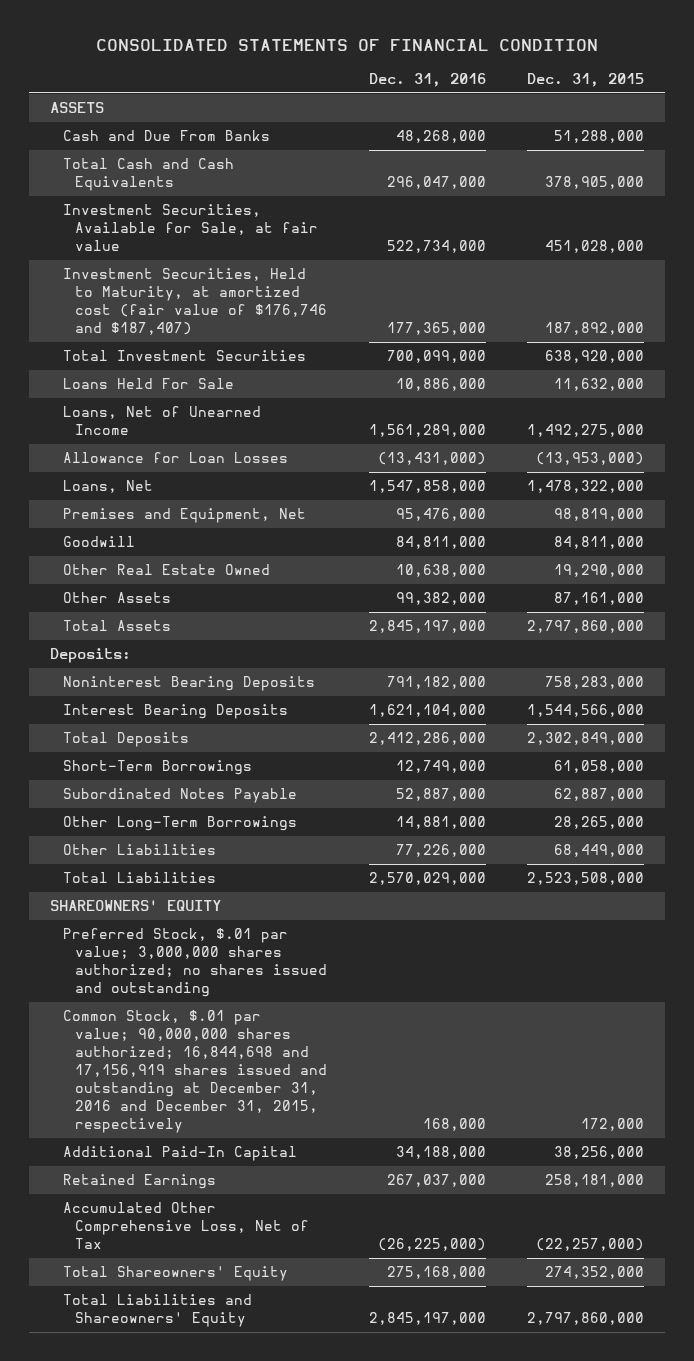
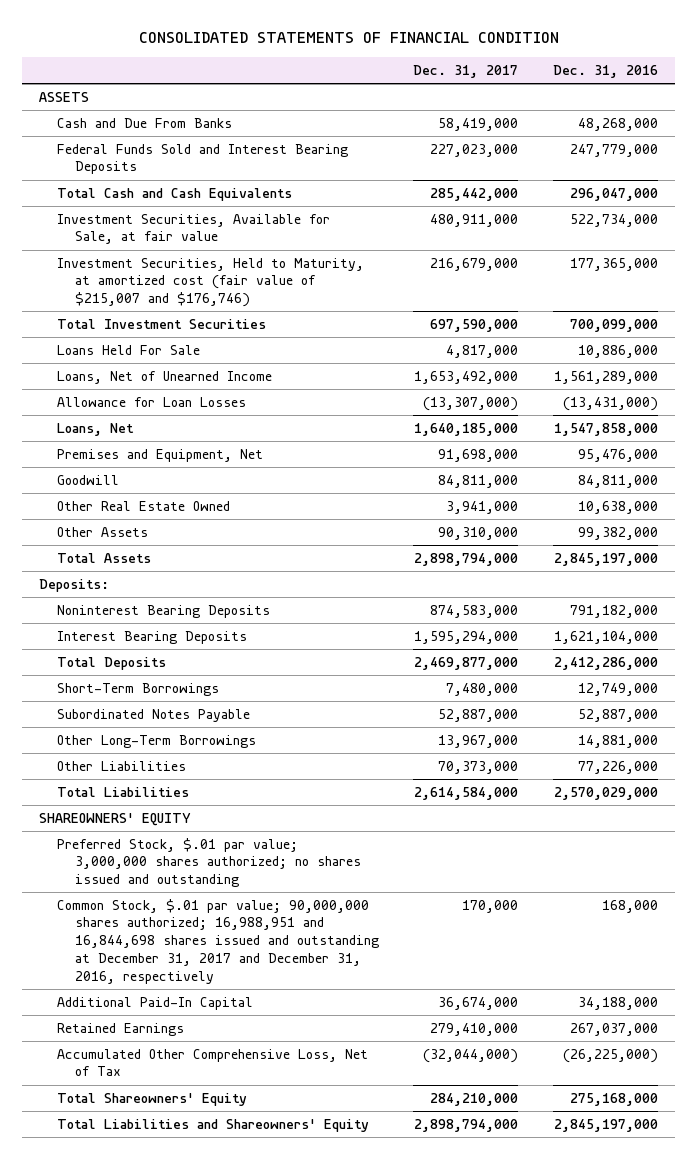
[527,73,645,88] Dec. 31, 2015 -> none
none -> [413,65,519,79] Dec. 31, 2017
none -> [57,143,349,175] Federal Funds Sold and Interest Bearing Deposits
[62,268,328,336] Investment Securities, Held to Maturity, at amortized cost (fair value of $176,746 and $187,407) -> [57,257,365,308] Investment Securities, Held to Maturity, at amortized cost (fair value of $215,007 and $176,746)
[62,1010,328,1134] Common Stock, $.01 par value; 90,000,000 shares authorized; 16,844,698 and 17,156,919 shares issued and outstanding at December 31, 2016 and December 31, 2015, respectively -> [57,898,379,984] Common Stock, $.01 par value; 90,000,000 shares authorized; 16,988,951 and 16,844,698 shares issued and outstanding at December 31, 2017 and December 31, 2016, respectively

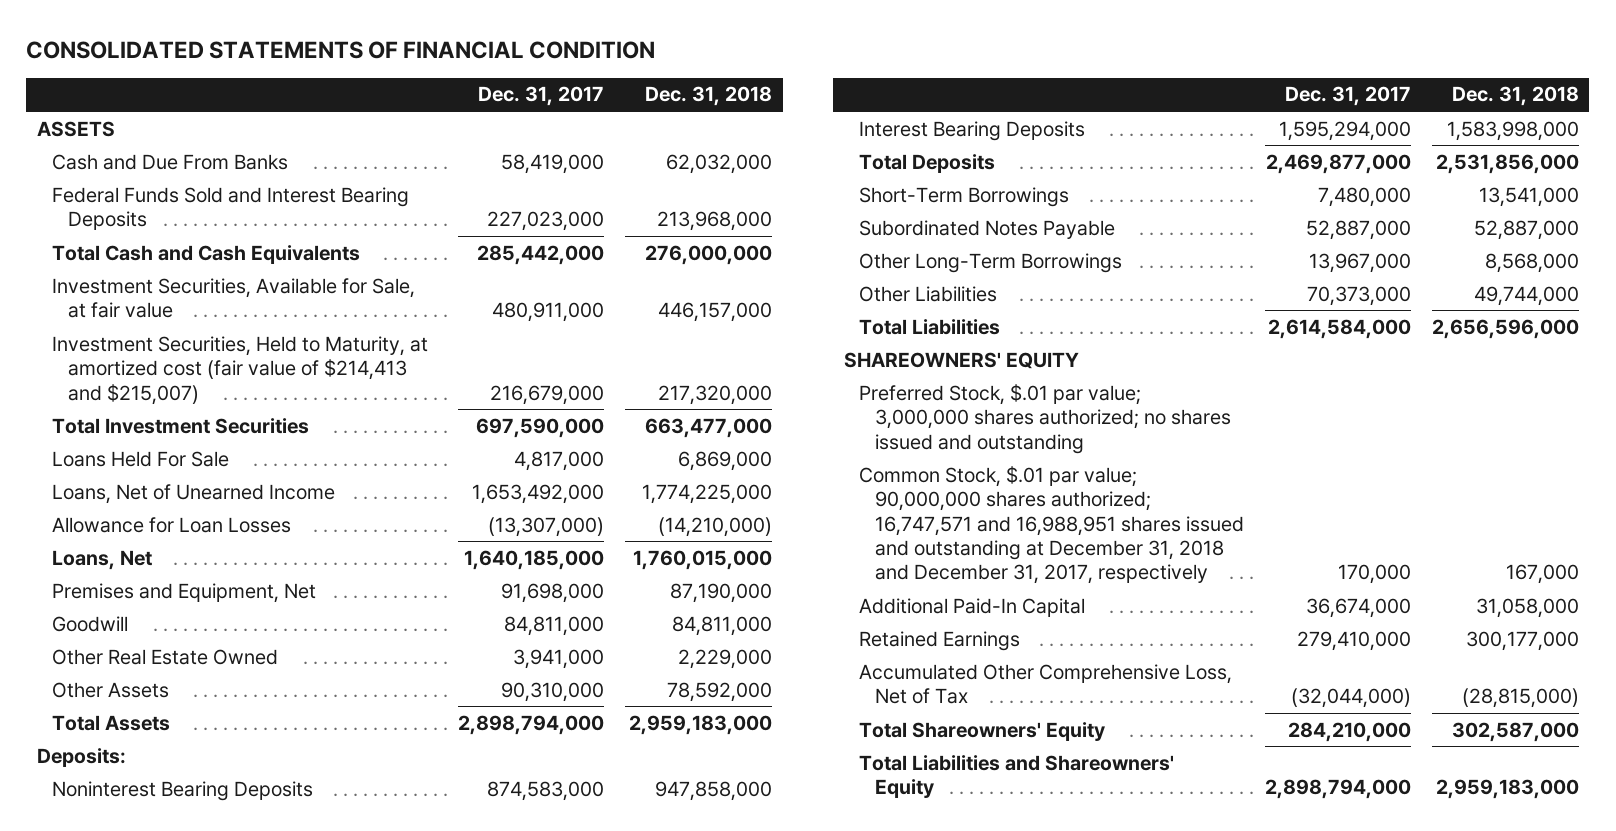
[552,65,658,79] Dec. 31, 2016 -> none
none -> [645,86,773,107] Dec. 31, 2018
[57,257,365,308] Investment Securities, Held to Maturity, at amortized cost (fair value of $215,007 and $176,746) -> [52,335,429,405] Investment Securities, Held to Maturity, at amortized cost (fair value of $214,413 and $215,007)
[57,898,379,984] Common Stock, $.01 par value; 90,000,000 shares authorized; 16,988,951 and 16,844,698 shares issued and outstanding at December 31, 2017 and December 31, 2016, respectively -> [859,465,1244,585] Common Stock, $.01 par value; 90,000,000 shares authorized; 16,747,571 and 16,988,951 shares issued and outstanding at December 31, 2018 and December 31, 2017, respectively

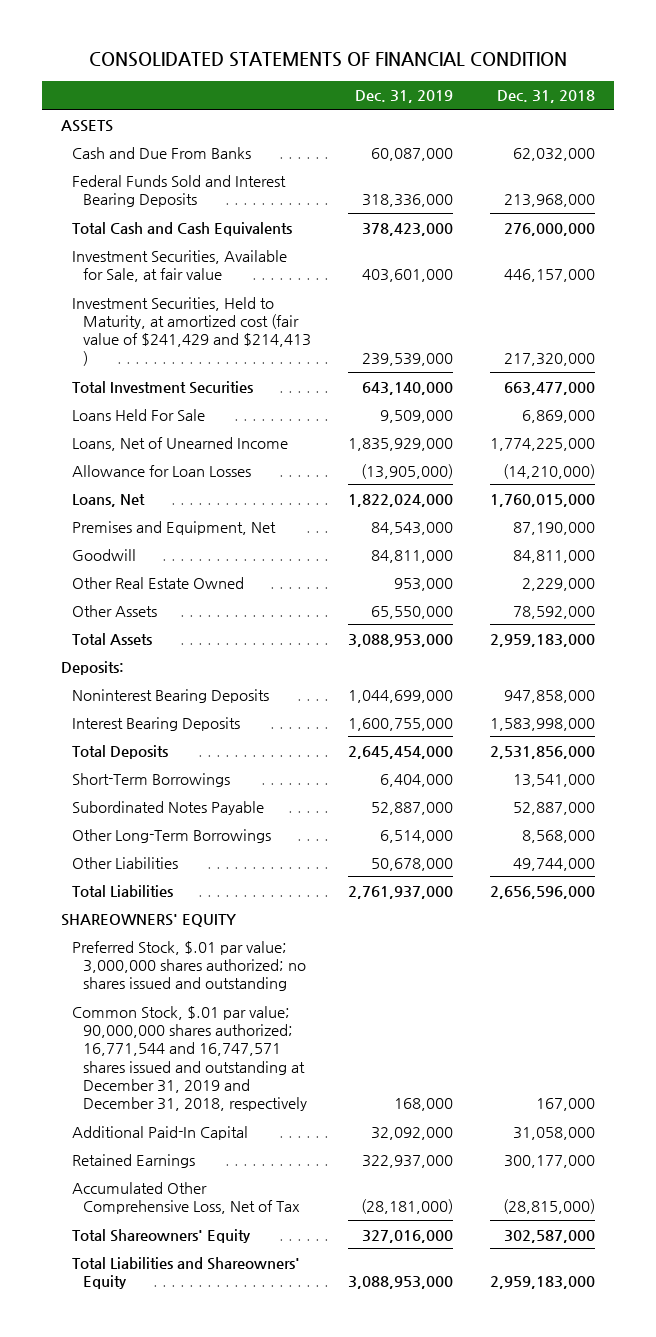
[478,86,605,107] Dec. 31, 2017 -> none
none -> [355,90,454,104] Dec. 31, 2019
[52,335,429,405] Investment Securities, Held to Maturity, at amortized cost (fair value of $214,413 and $215,007) -> [71,296,311,366] Investment Securities, Held to Maturity, at amortized cost (fair value of $241,429 and $214,413 )
[859,465,1244,585] Common Stock, $.01 par value; 90,000,000 shares authorized; 16,747,571 and 16,988,951 shares issued and outstanding at December 31, 2018 and December 31, 2017, respectively -> [71,1005,307,1112] Common Stock, $.01 par value; 90,000,000 shares authorized; 16,771,544 and 16,747,571 shares issued and outstanding at December 31, 2019 and December 31, 2018, respectively

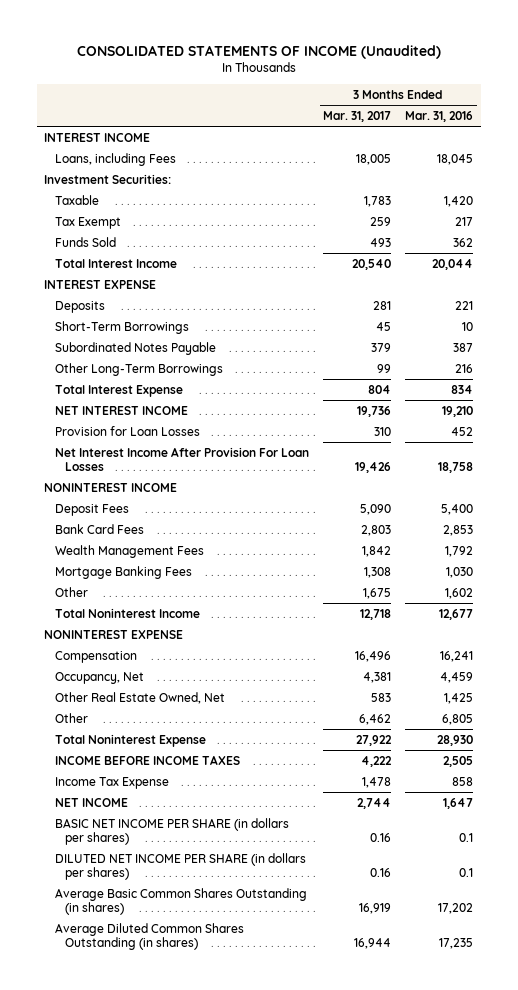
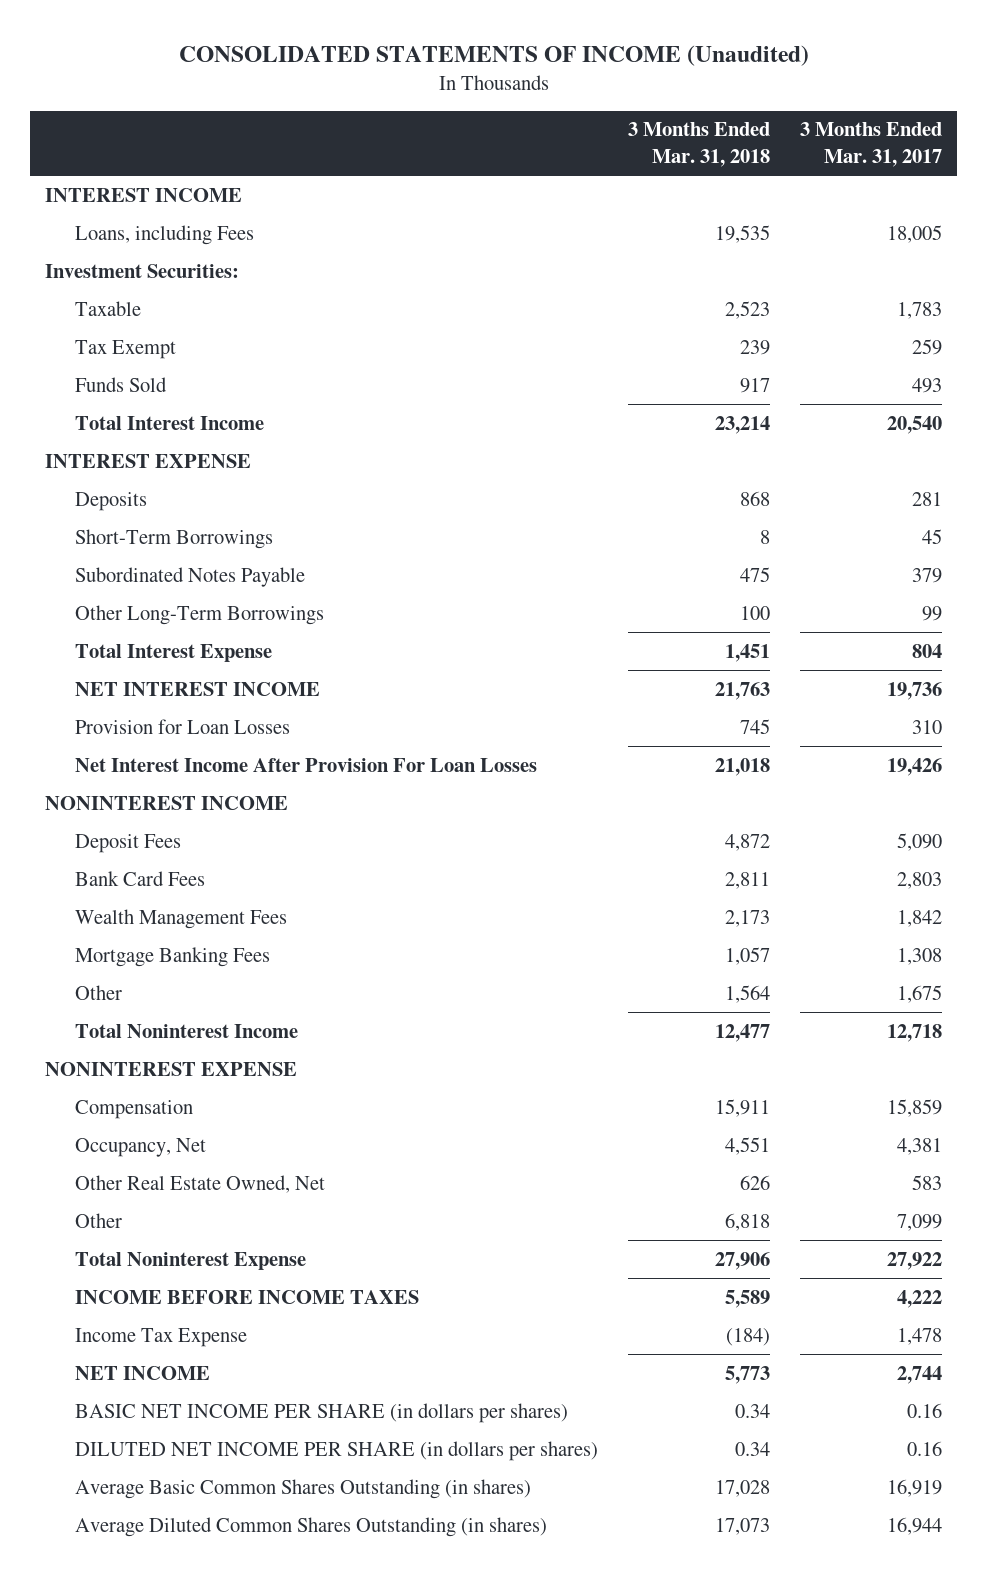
[405,110,474,122] Mar. 31, 2016 -> none
none -> [627,122,770,168] 3 Months Ended Mar. 31, 2018
[355,650,392,662] 16,496 -> [887,1098,943,1117] 15,859
[359,713,392,725] 6,462 -> [897,1213,943,1231] 7,099

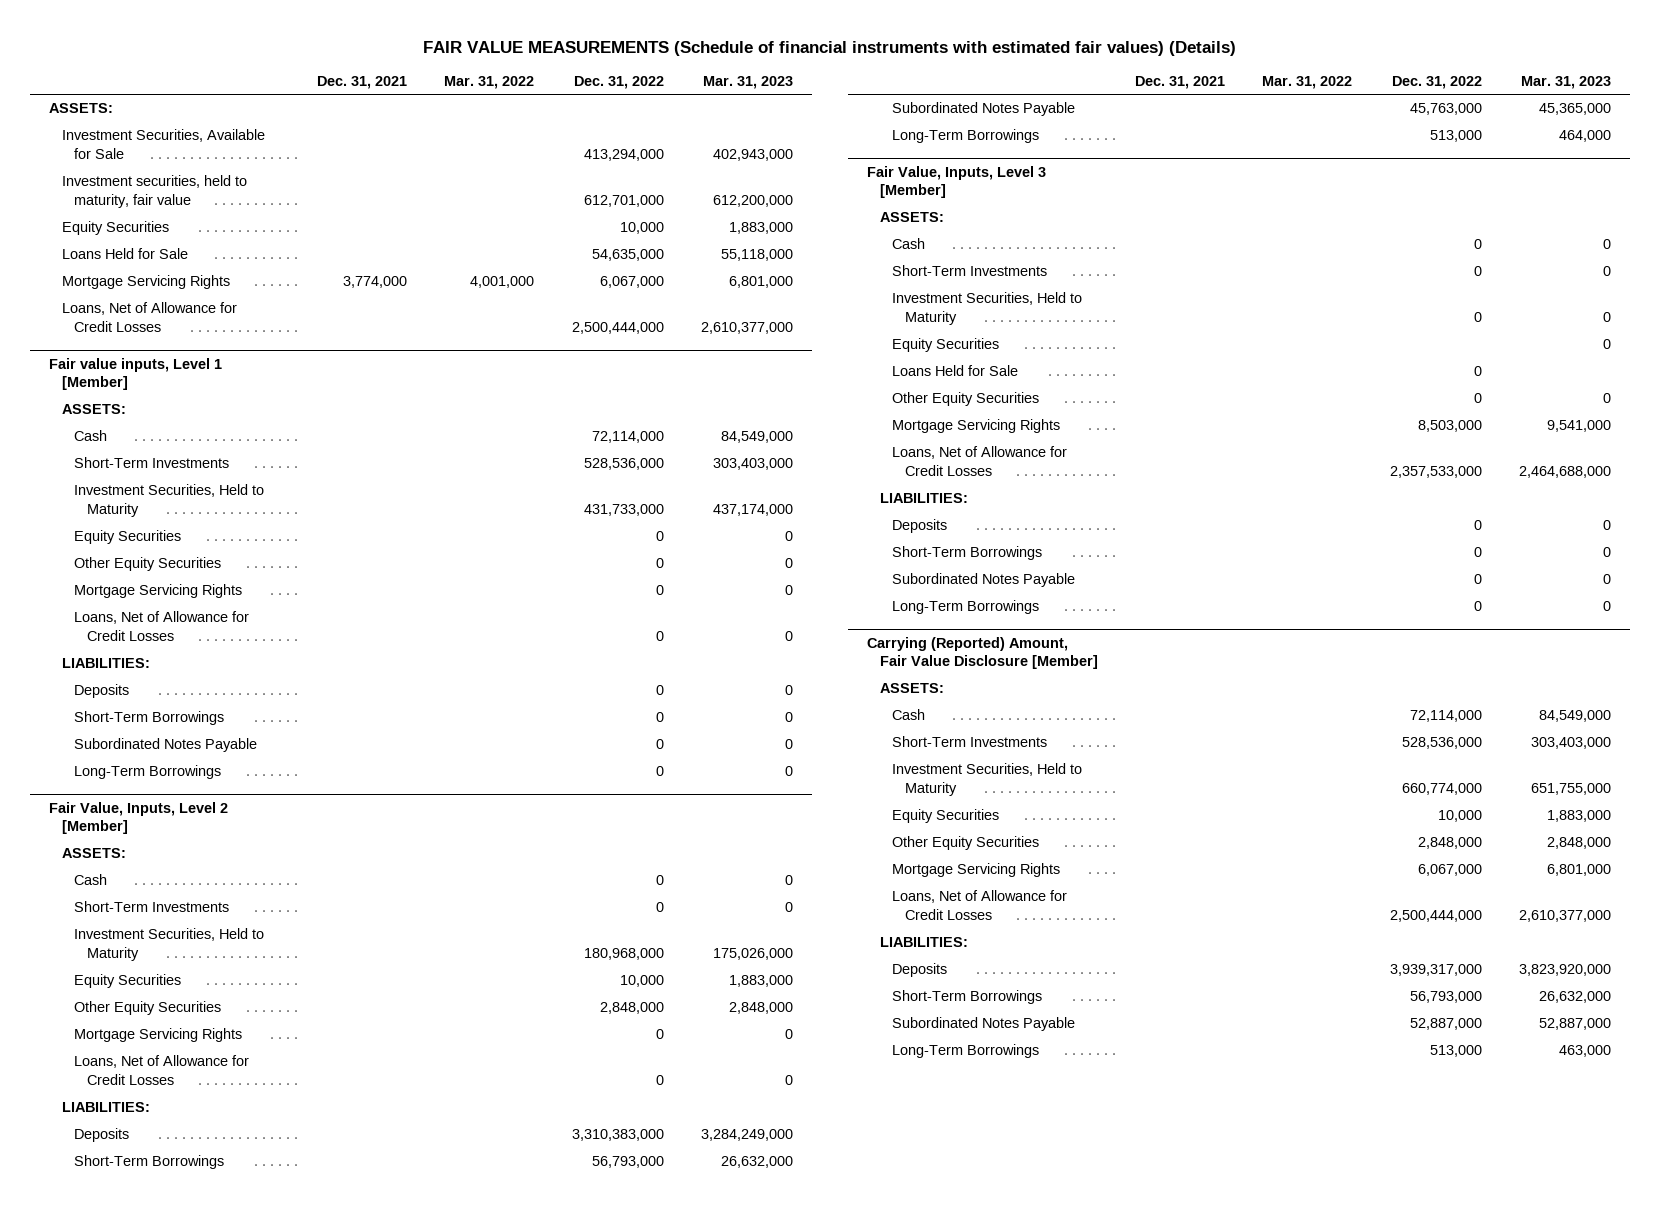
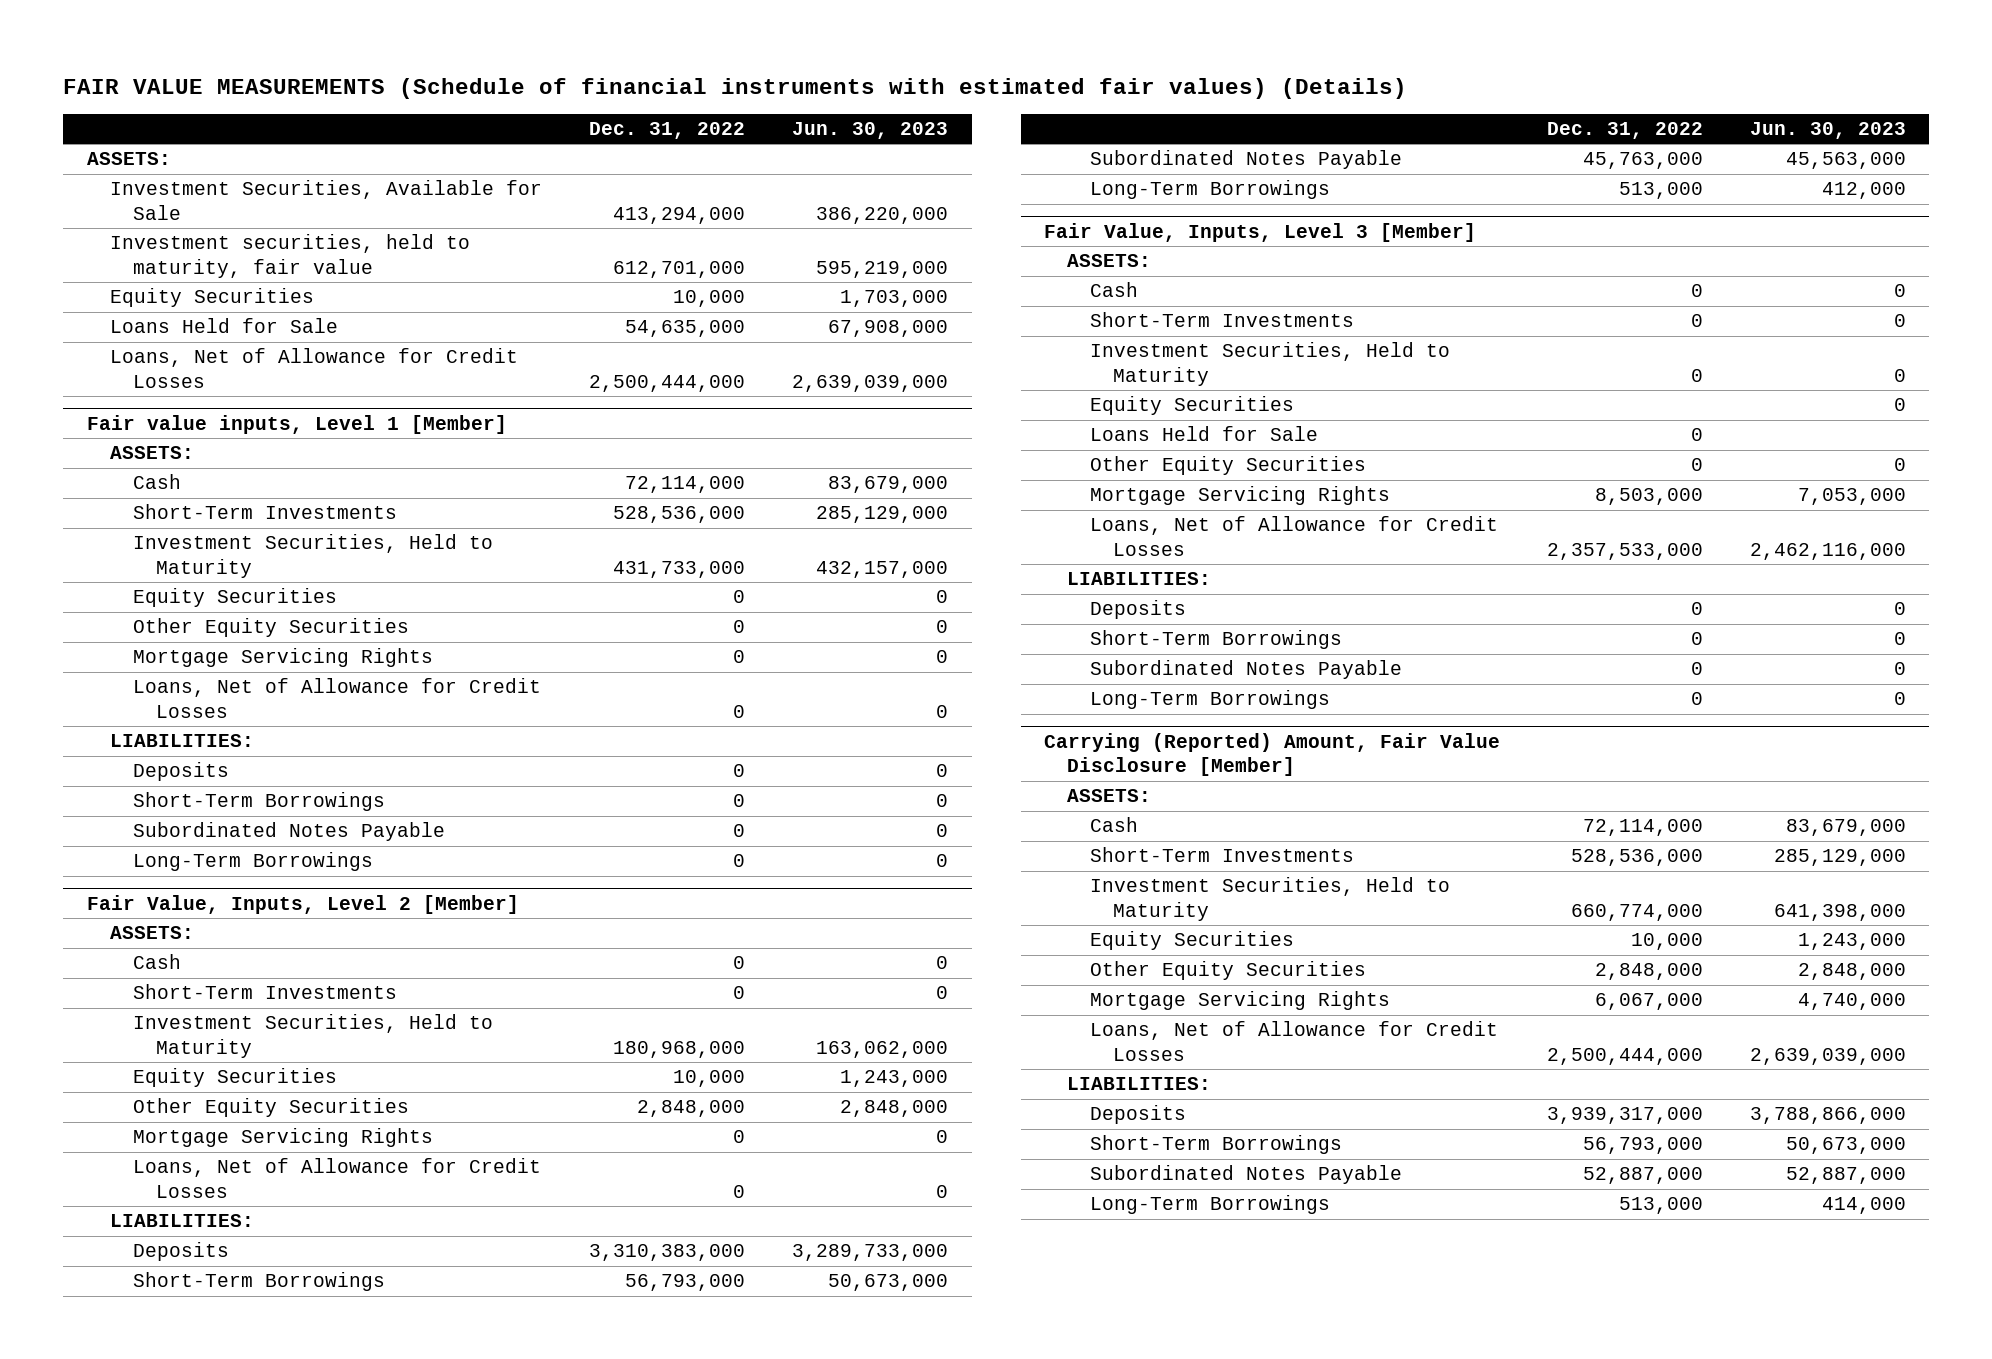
[316,76,407,90] Dec. 31, 2021 -> none
[444,76,535,90] Mar. 31, 2022 -> none
[703,76,794,90] Mar. 31, 2023 -> none
none -> [792,121,949,139] Jun. 30, 2023
[61,275,230,290] Mortgage Servicing Rights -> none

